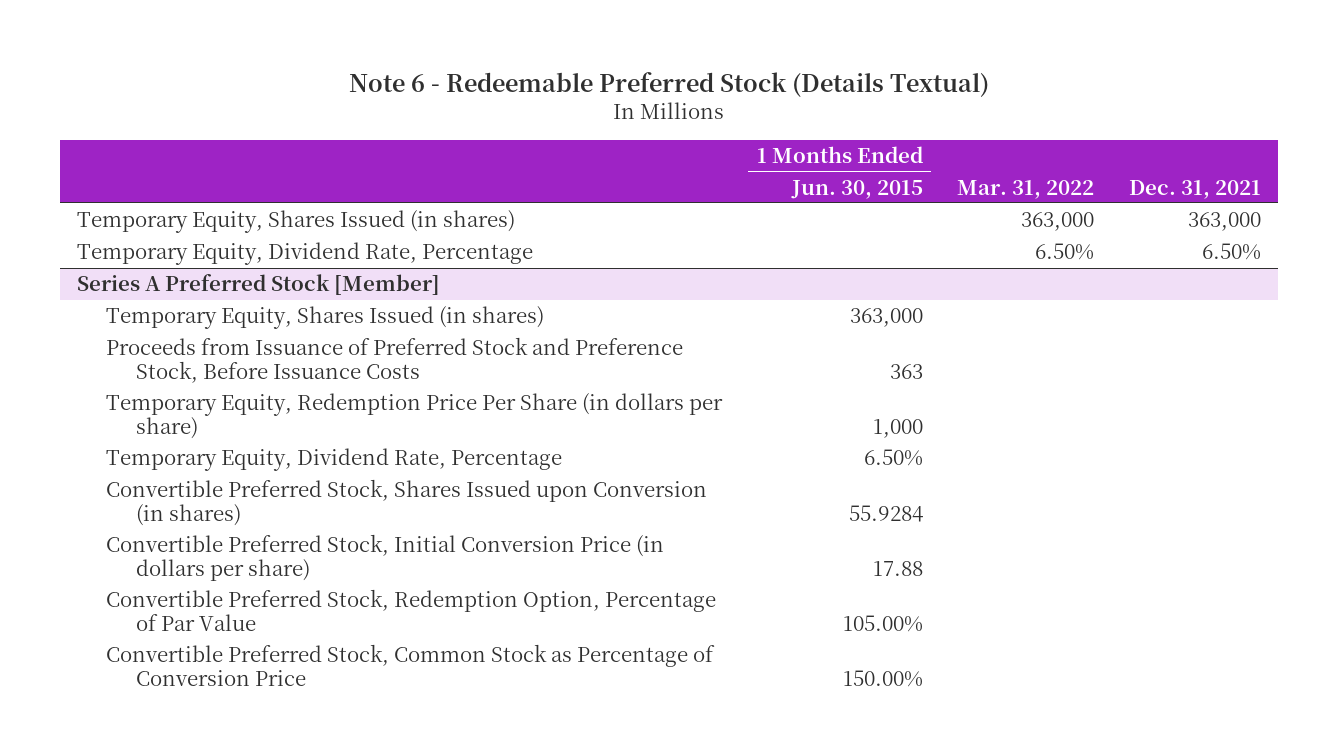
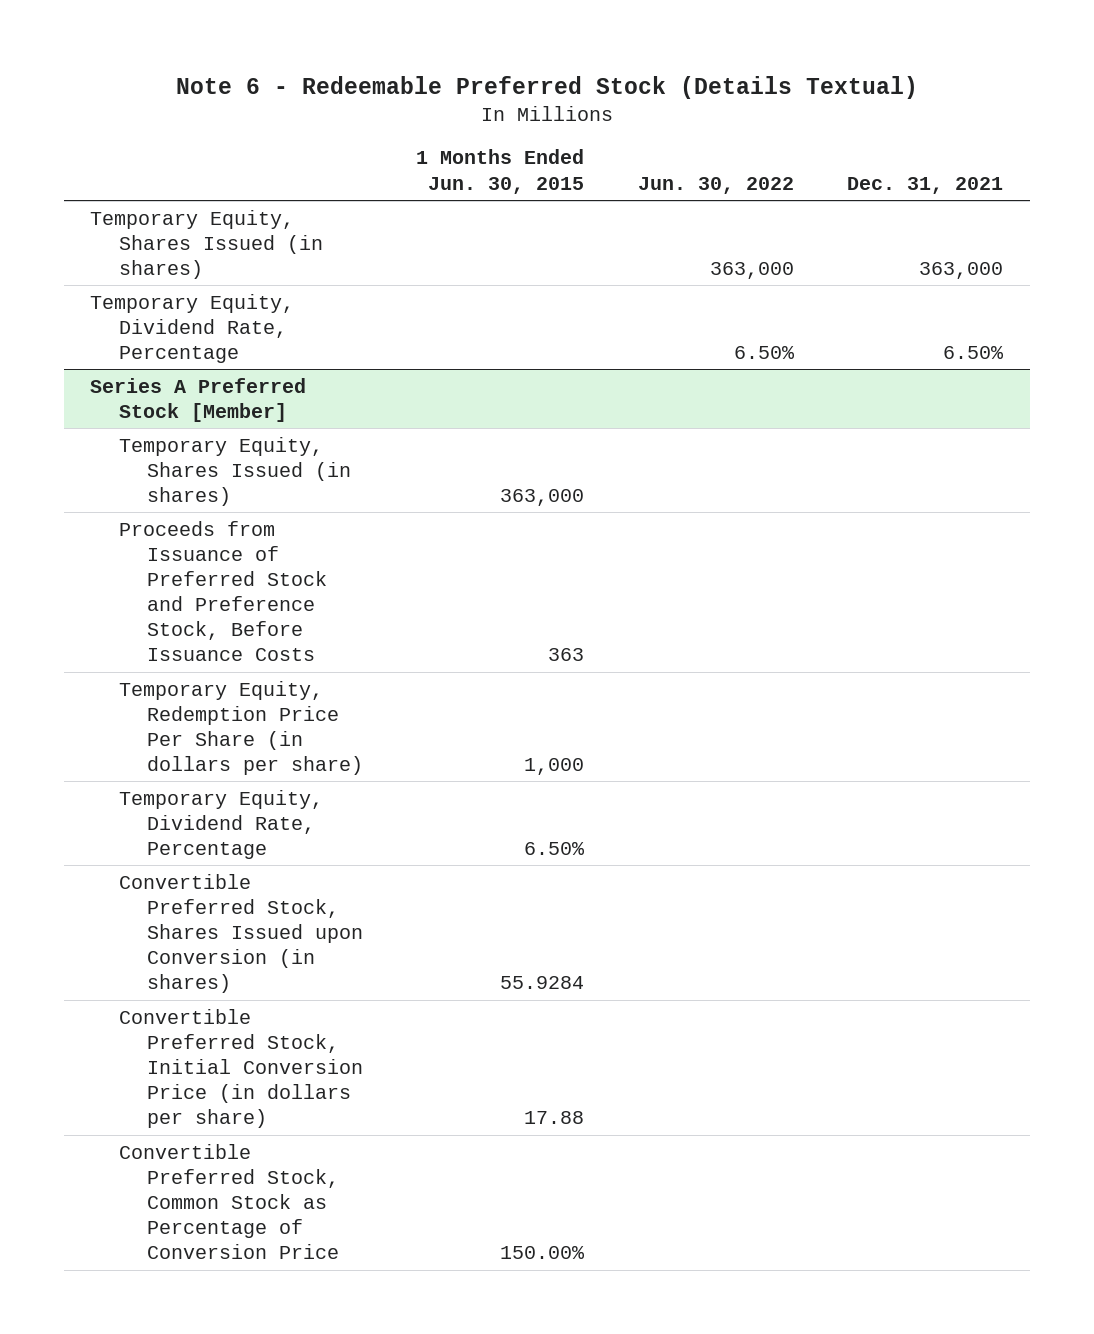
[957,179,1095,199] Mar. 31, 2022 -> none
none -> [637,176,794,194] Jun. 30, 2022
[106,589,717,631] Convertible Preferred Stock, Redemption Option, Percentage of Par Value -> none

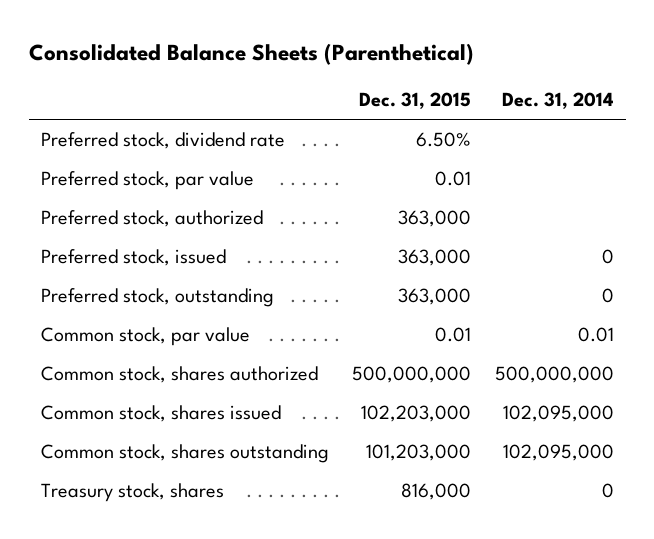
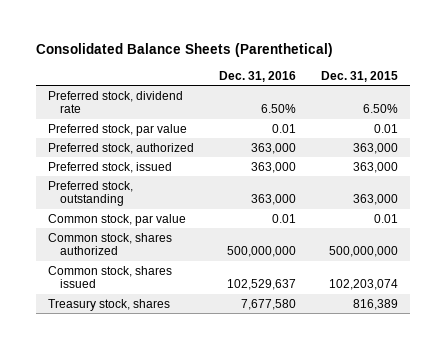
[501,92,614,110] Dec. 31, 2014 -> none
none -> [219,70,297,82] Dec. 31, 2016
[40,444,329,464] Common stock, shares outstanding -> none
[361,405,472,423] 102,203,000 -> [328,279,398,291] 102,203,074
[401,483,472,501] 816,000 -> [352,298,398,310] 816,389

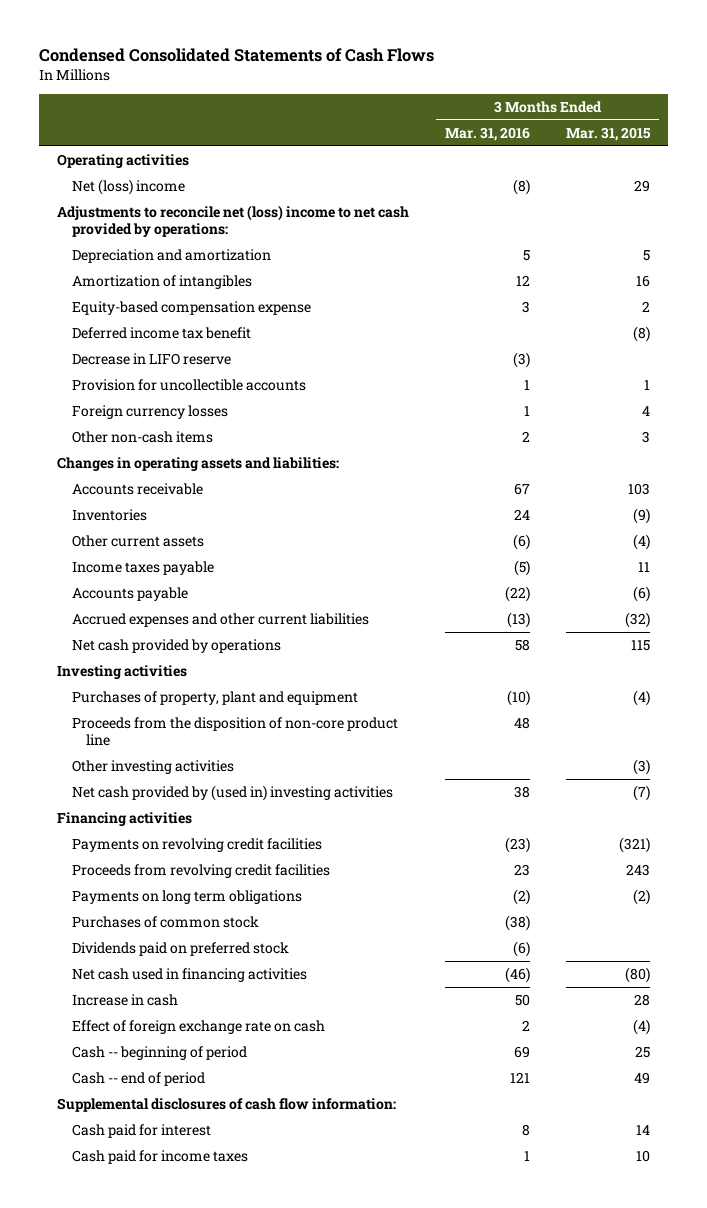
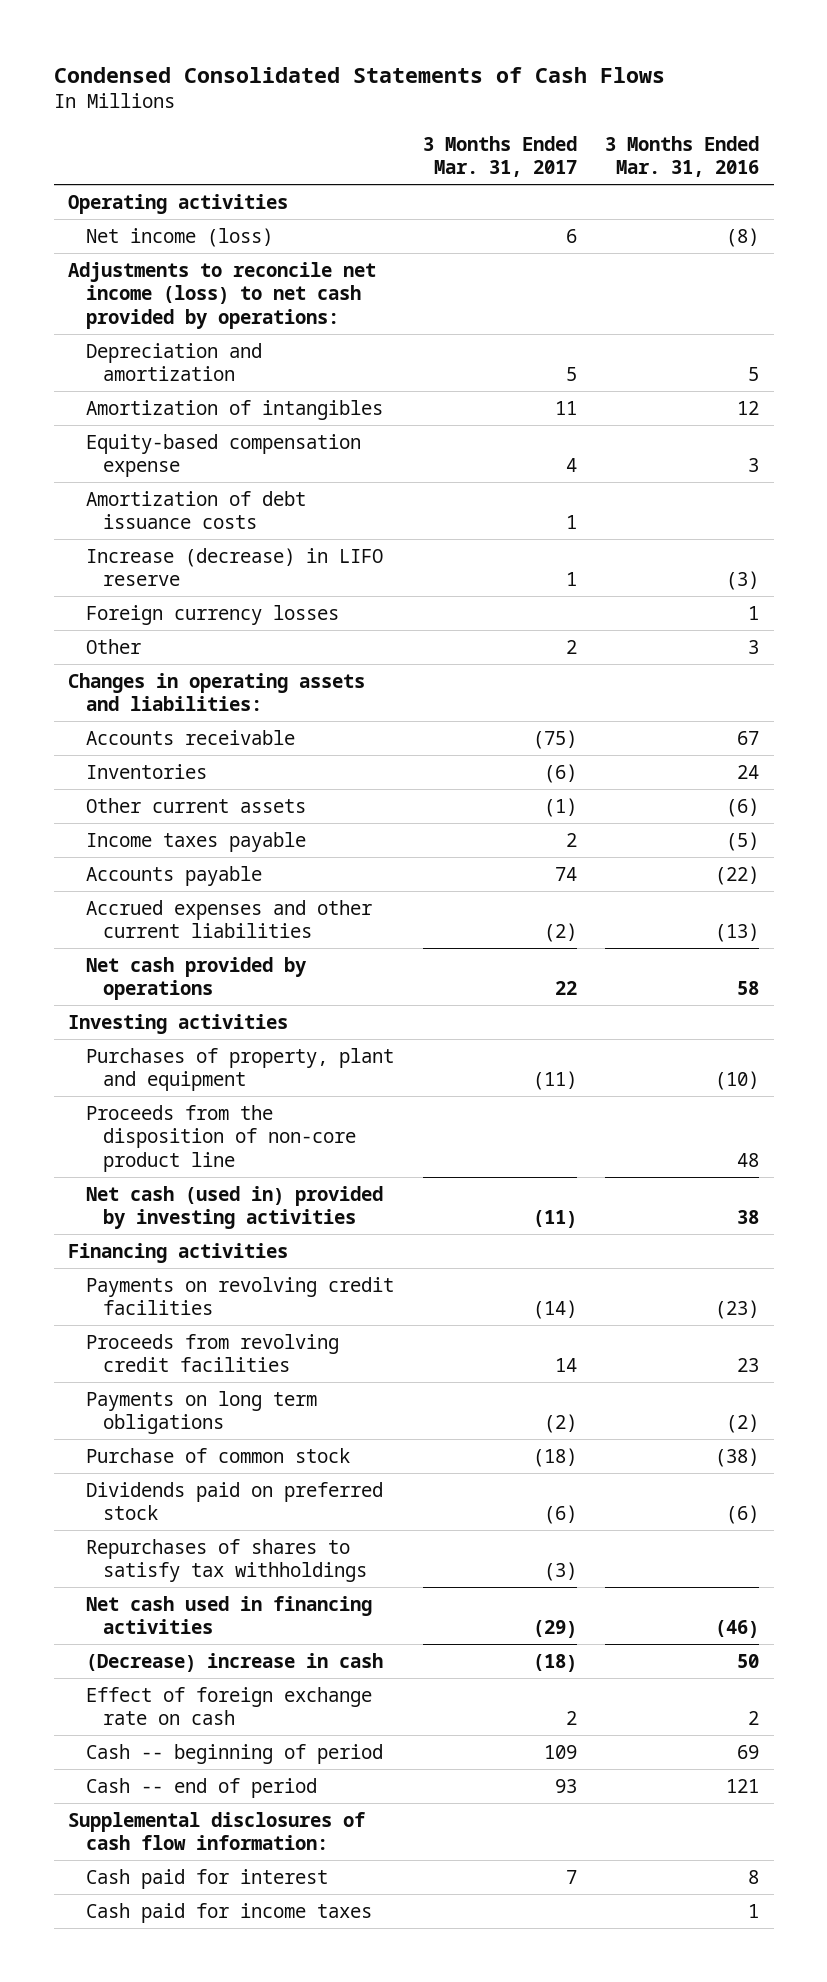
[566,126,652,141] Mar. 31, 2015 -> none
none -> [422,135,577,178] 3 Months Ended Mar. 31, 2017
[71,178,185,195] Net (loss) income -> [85,227,273,247] Net income (loss)
[56,204,409,238] Adjustments to reconcile net (loss) income to net cash provided by operations: -> [68,261,377,330] Adjustments to reconcile net income (loss) to net cash provided by operations:
[71,326,251,339] Deferred income tax benefit -> none
[71,378,306,391] Provision for uncollectible accounts -> none
none -> [85,490,306,530] Amortization of debt issuance costs
[71,352,231,365] Decrease in LIFO reserve -> [85,547,383,587] Increase (decrease) in LIFO reserve
[71,430,213,443] Other non-cash items -> none
none -> [85,638,141,654] Other
[71,759,234,774] Other investing activities -> none
[71,784,393,801] Net cash provided by (used in) investing activities -> [85,1185,383,1230] Net cash (used in) provided by investing activities
[71,915,259,928] Purchases of common stock -> [85,1447,350,1463] Purchase of common stock
none -> [85,1538,368,1583] Repurchases of shares to satisfy tax withholdings
[71,993,178,1006] Increase in cash -> [85,1652,383,1672] (Decrease) increase in cash

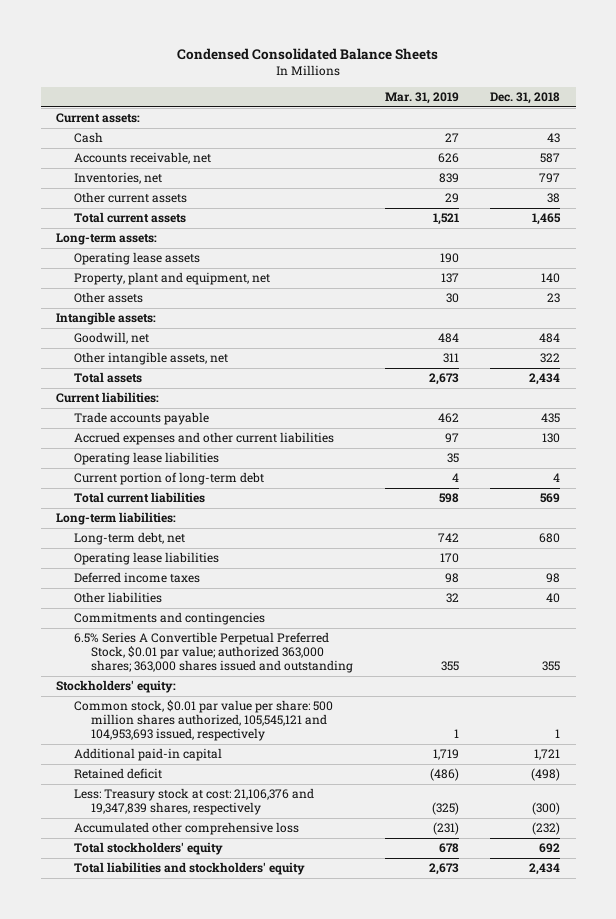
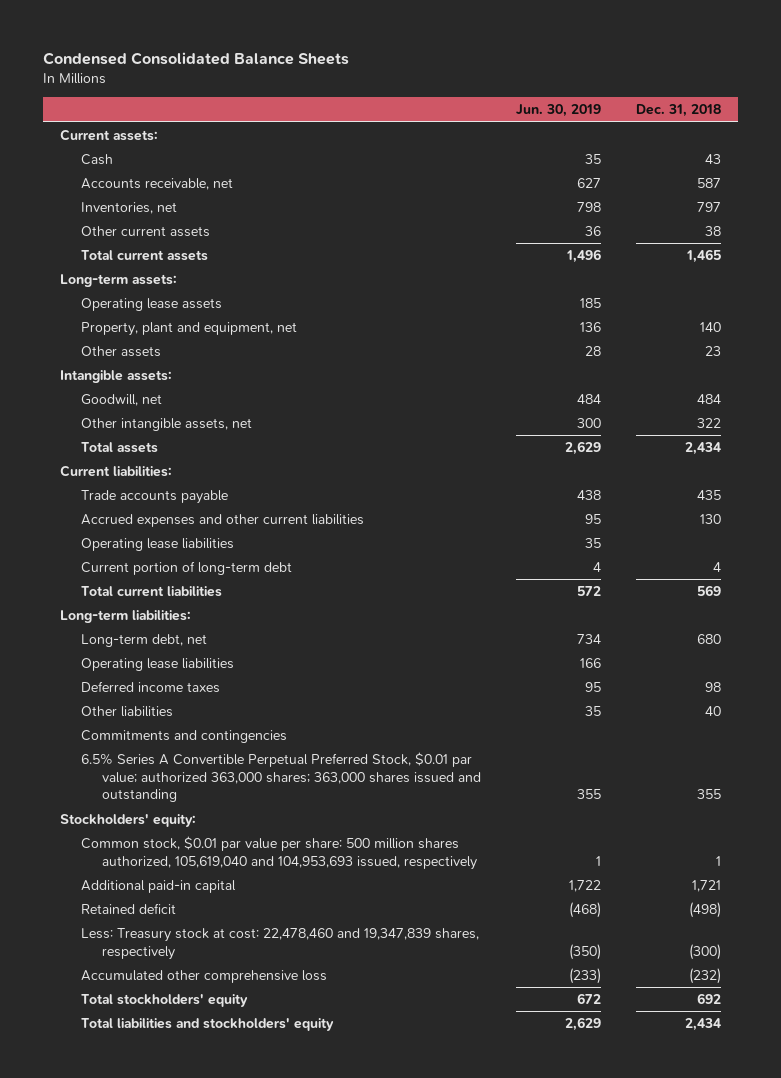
[384,92,459,105] Mar. 31, 2019 -> none
none -> [516,104,602,118] Jun. 30, 2019
[73,700,333,742] Common stock, $0.01 par value per share: 500 million shares authorized, 105,545,121 and 104,953,693 issued, respectively -> [81,835,478,870] Common stock, $0.01 par value per share: 500 million shares authorized, 105,619,040 and 104,953,693 issued, respectively
[73,788,314,816] Less: Treasury stock at cost: 21,106,376 and 19,347,839 shares, respectively -> [81,927,480,960] Less: Treasury stock at cost: 22,478,460 and 19,347,839 shares, respectively

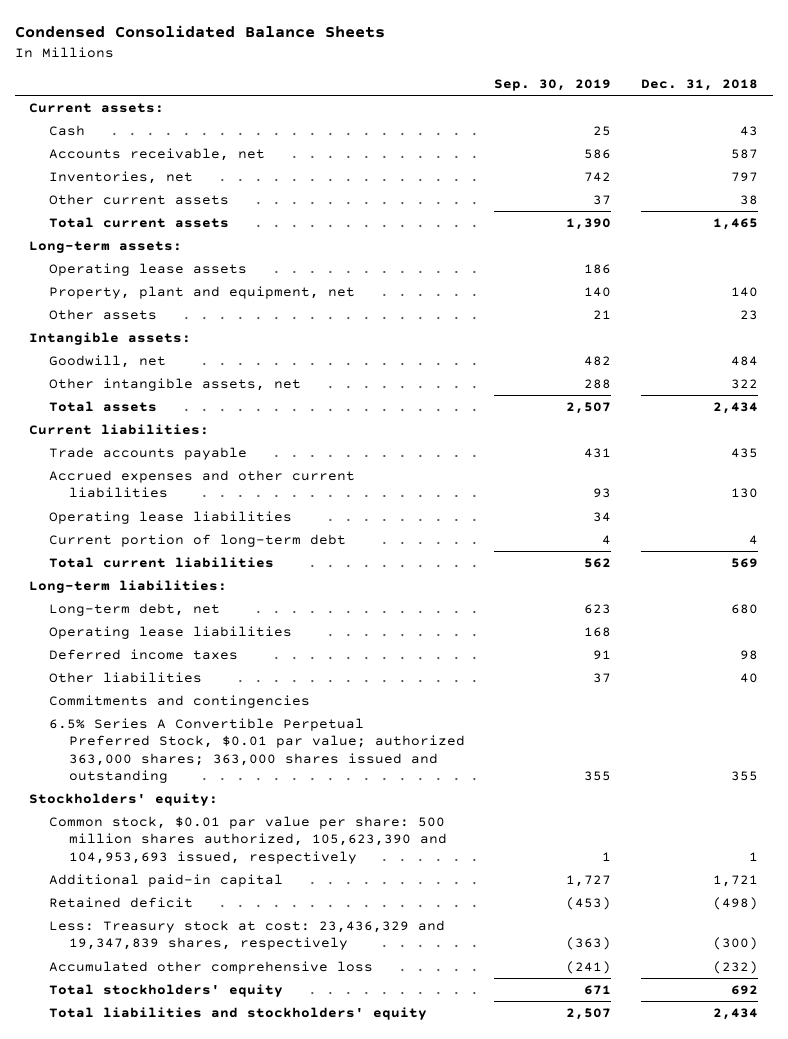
[516,104,602,118] Jun. 30, 2019 -> none
none -> [494,78,612,91] Sep. 30, 2019
[81,835,478,870] Common stock, $0.01 par value per share: 500 million shares authorized, 105,619,040 and 104,953,693 issued, respectively -> [49,815,447,864] Common stock, $0.01 par value per share: 500 million shares authorized, 105,623,390 and 104,953,693 issued, respectively
[81,927,480,960] Less: Treasury stock at cost: 22,478,460 and 19,347,839 shares, respectively -> [49,919,446,951] Less: Treasury stock at cost: 23,436,329 and 19,347,839 shares, respectively

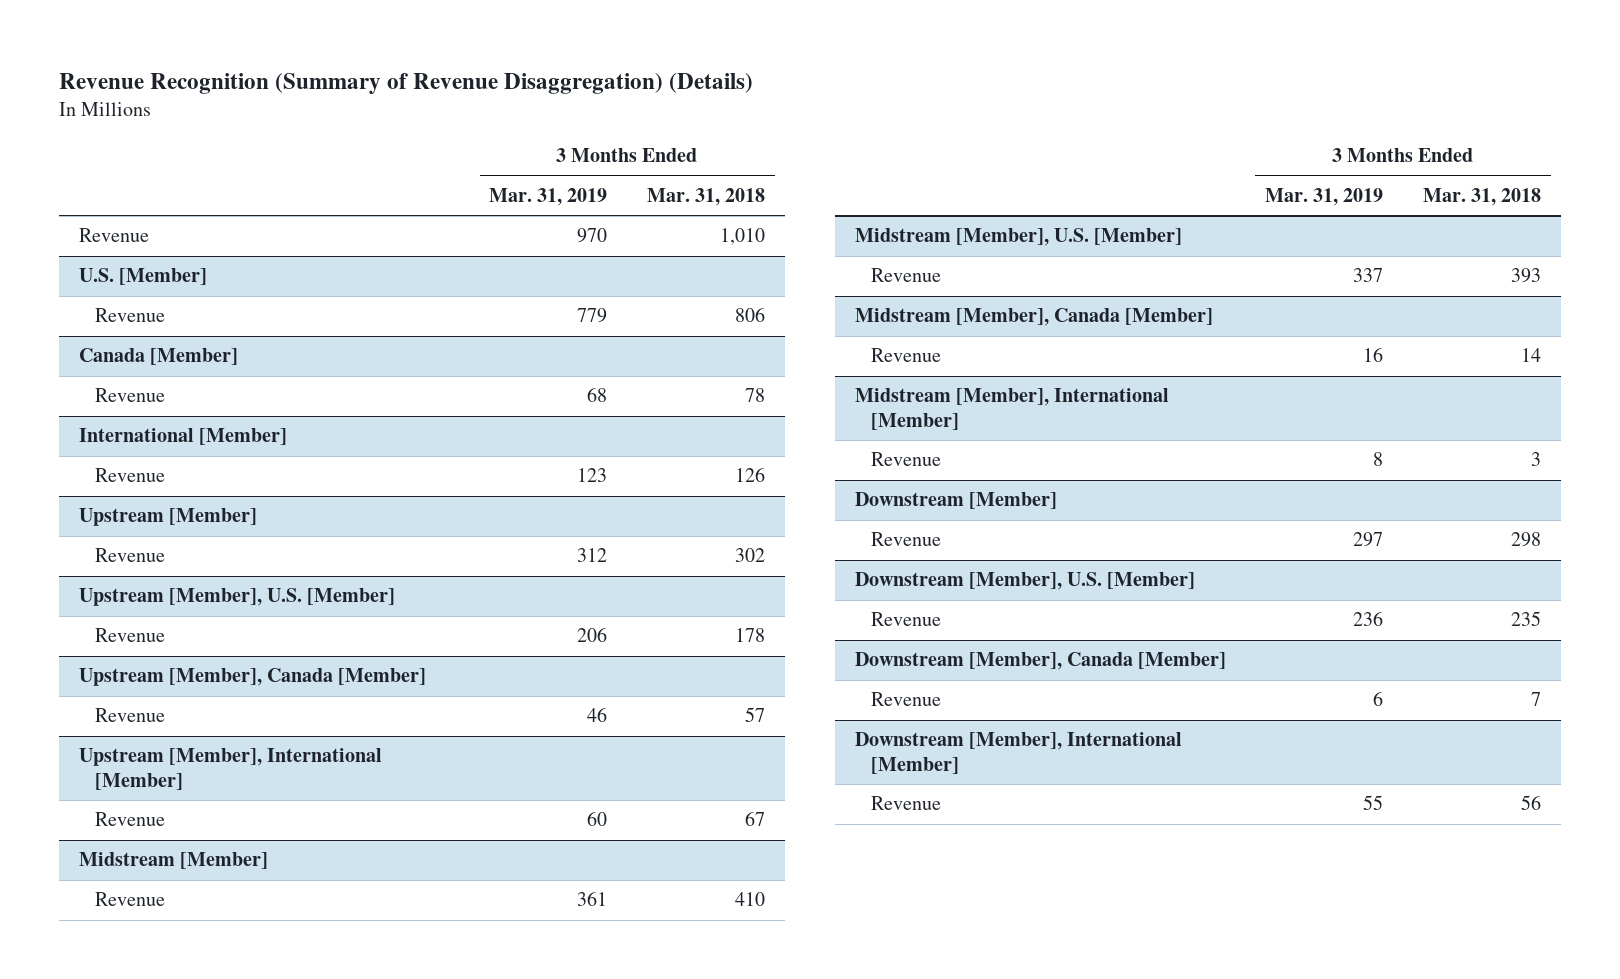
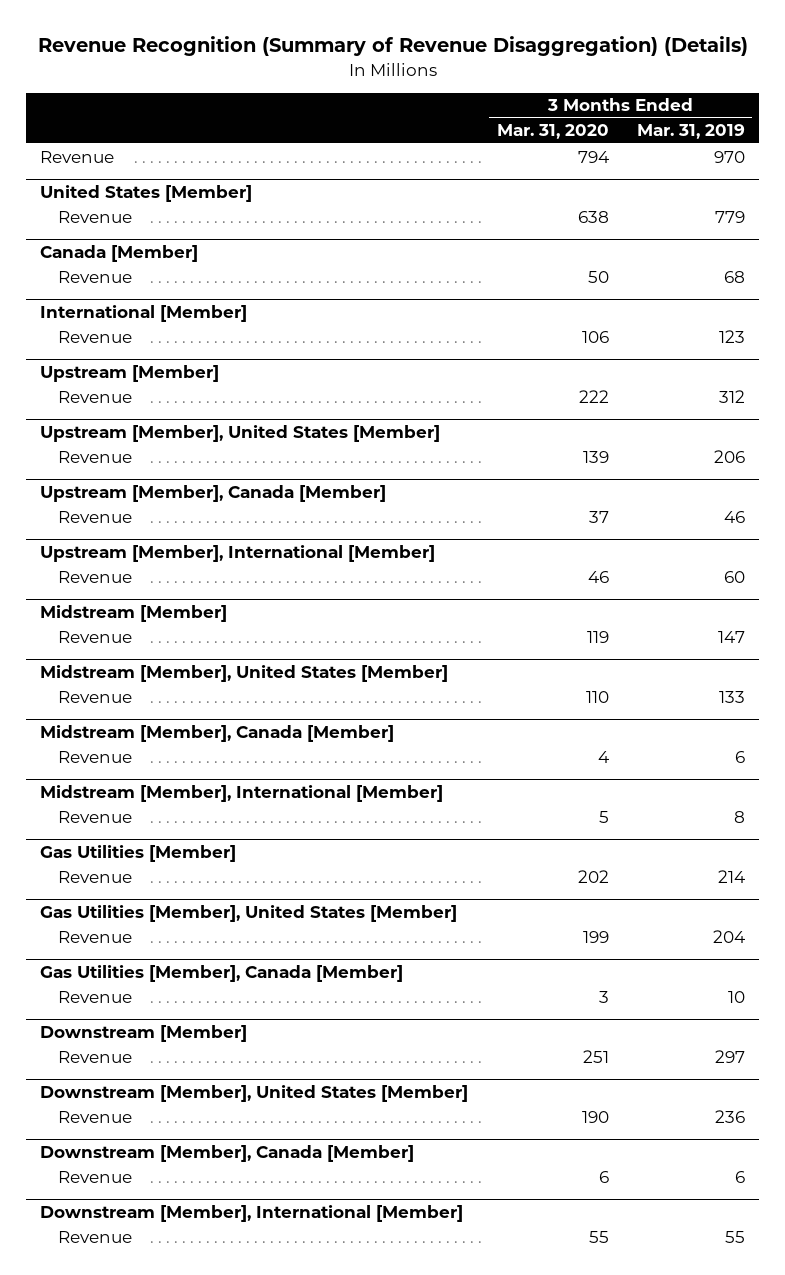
[647,188,766,207] Mar. 31, 2018 -> none
none -> [496,124,609,140] Mar. 31, 2020
[78,268,207,286] U.S. [Member] -> [40,184,253,202] United States [Member]
[78,588,395,607] Upstream [Member], U.S. [Member] -> none
none -> [40,424,441,442] Upstream [Member], United States [Member]
[854,228,1182,247] Midstream [Member], U.S. [Member] -> none
[577,891,608,907] 361 -> [718,630,746,643] 147
none -> [40,664,449,682] Midstream [Member], United States [Member]
[1353,268,1384,283] 337 -> [719,690,746,703] 133
[1363,347,1384,363] 16 -> [735,750,746,763] 6
none -> [40,844,237,862] Gas Utilities [Member]
none -> [57,870,132,883] Revenue
none -> [40,904,458,922] Gas Utilities [Member], United States [Member]
none -> [57,930,132,943] Revenue
none -> [40,964,404,982] Gas Utilities [Member], Canada [Member]
none -> [57,990,132,1003] Revenue
[854,572,1195,591] Downstream [Member], U.S. [Member] -> none
none -> [40,1084,469,1102] Downstream [Member], United States [Member]

